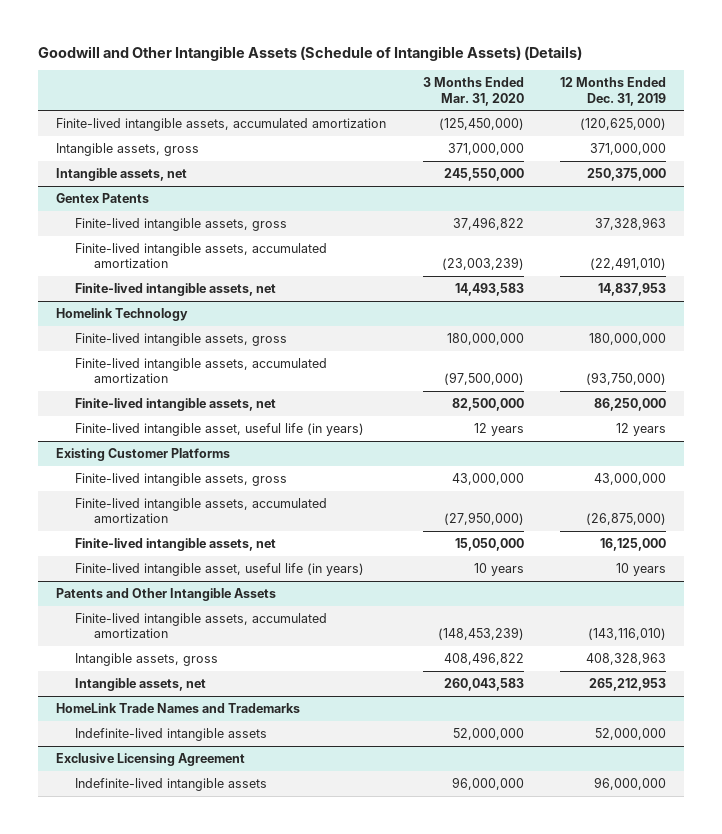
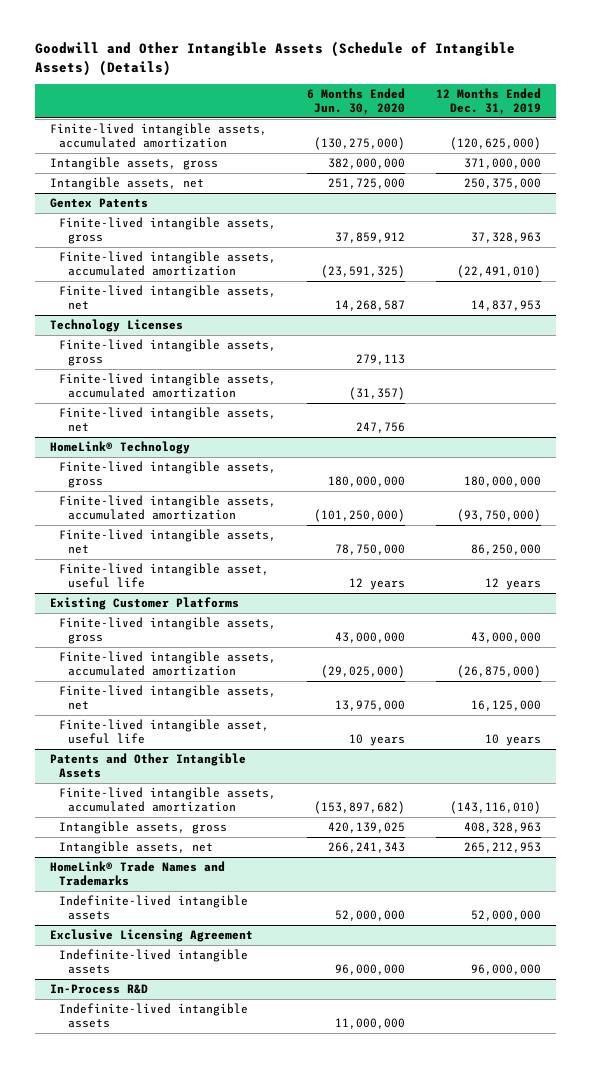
[422,77,524,106] 3 Months Ended Mar. 31, 2020 -> none
none -> [306,87,405,115] 6 Months Ended Jun. 30, 2020
none -> [50,319,184,333] Technology Licenses
none -> [59,339,277,367] Finite-lived intangible assets, gross
none -> [59,373,277,399] Finite-lived intangible assets, accumulated amortization
none -> [59,407,277,433] Finite-lived intangible assets, net
[56,308,189,322] Homelink Technology -> [50,441,191,455] HomeLink® Technology
[75,423,365,437] Finite-lived intangible asset, useful life (in years) -> [59,563,270,589] Finite-lived intangible asset, useful life
[75,563,365,577] Finite-lived intangible asset, useful life (in years) -> [59,719,270,745] Finite-lived intangible asset, useful life
[56,703,301,714] HomeLink Trade Names and Trademarks -> [50,861,226,887] HomeLink® Trade Names and Trademarks
none -> [50,984,149,995] In-Process R&D
none -> [59,1003,249,1029] Indefinite-lived intangible assets

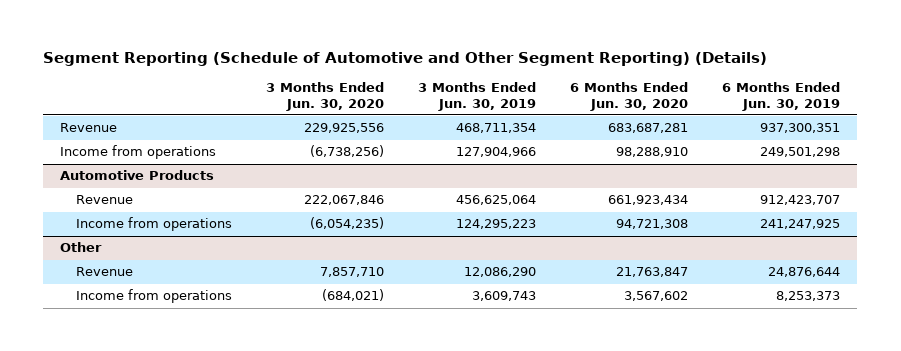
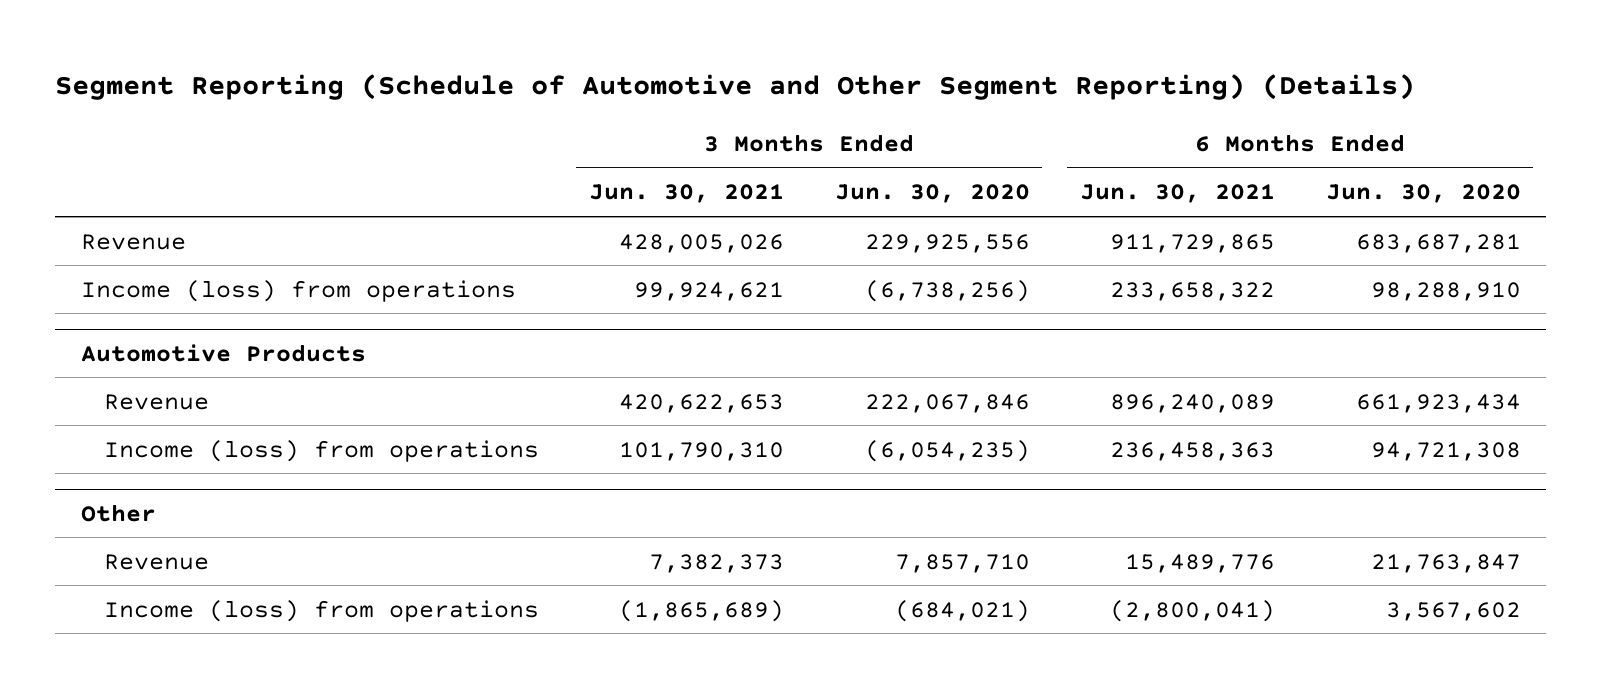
[418,82,537,111] 3 Months Ended Jun. 30, 2019 -> none
[722,82,841,111] 6 Months Ended Jun. 30, 2019 -> none
none -> [589,184,785,204] Jun. 30, 2021
none -> [1080,184,1276,204] Jun. 30, 2021
[60,145,217,160] Income from operations -> [80,279,516,302] Income (loss) from operations
[76,217,233,232] Income from operations -> [103,439,539,462] Income (loss) from operations
[76,289,233,304] Income from operations -> [103,599,539,622] Income (loss) from operations

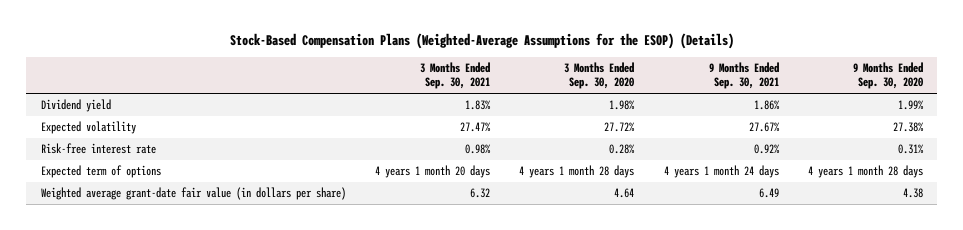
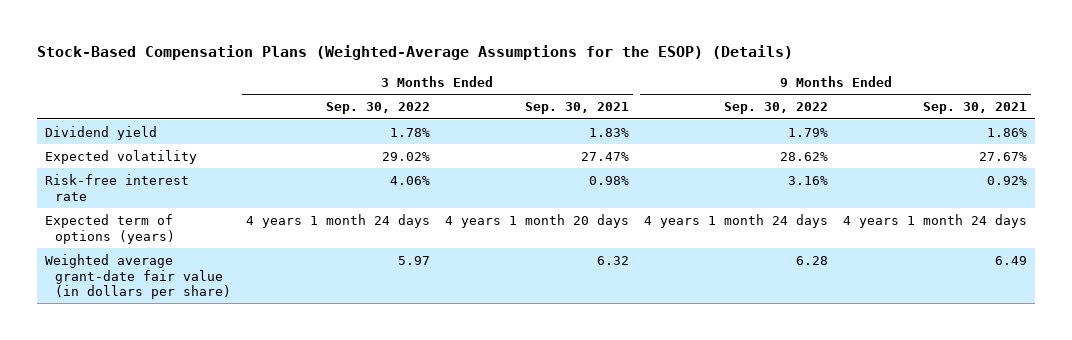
[564,61,635,90] 3 Months Ended Sep. 30, 2020 -> none
[852,61,923,90] 9 Months Ended Sep. 30, 2020 -> none
none -> [325,102,430,115] Sep. 30, 2022
none -> [724,102,829,115] Sep. 30, 2022
[40,165,161,179] Expected term of options -> [44,213,175,244] Expected term of options (years)

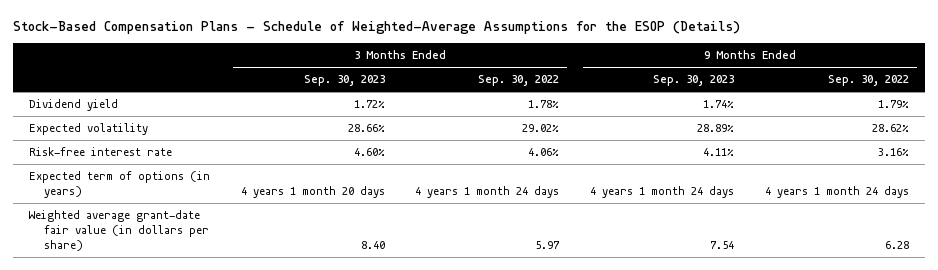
[36,45,793,61] Stock-Based Compensation Plans (Weighted-Average Assumptions for the ESOP) (Details) -> [13,21,741,35] Stock-Based Compensation Plans - Schedule of Weighted-Average Assumptions for the ESOP (Details)
[525,102,630,115] Sep. 30, 2021 -> none
[923,102,1028,115] Sep. 30, 2021 -> none
none -> [303,75,385,87] Sep. 30, 2023
none -> [653,75,735,87] Sep. 30, 2023
[44,213,175,244] Expected term of options (years) -> [28,171,210,198] Expected term of options (in years)

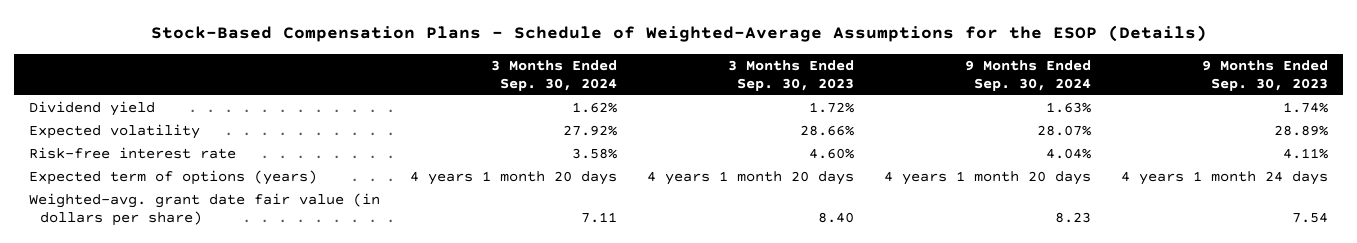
[478,75,560,87] Sep. 30, 2022 -> none
[828,75,910,87] Sep. 30, 2022 -> none
none -> [491,59,618,91] 3 Months Ended Sep. 30, 2024
none -> [965,59,1092,91] 9 Months Ended Sep. 30, 2024
[28,171,210,198] Expected term of options (in years) -> [29,170,318,186] Expected term of options (years)
[28,210,209,251] Weighted average grant-date fair value (in dollars per share) -> [29,193,381,226] Weighted-avg. grant date fair value (in dollars per share)

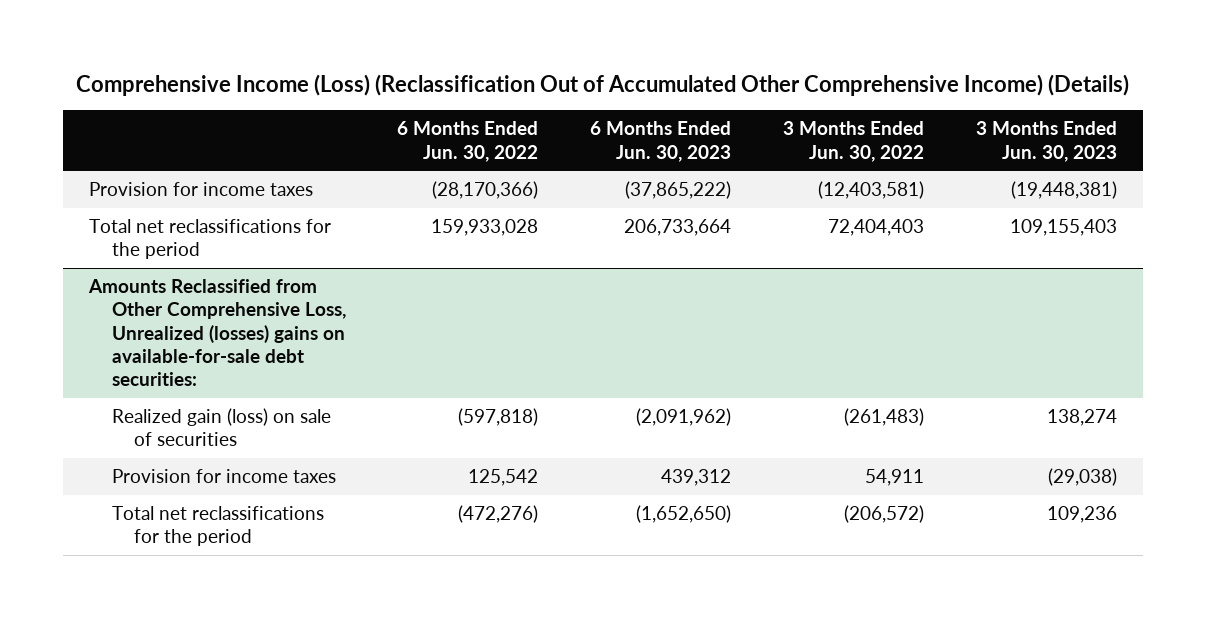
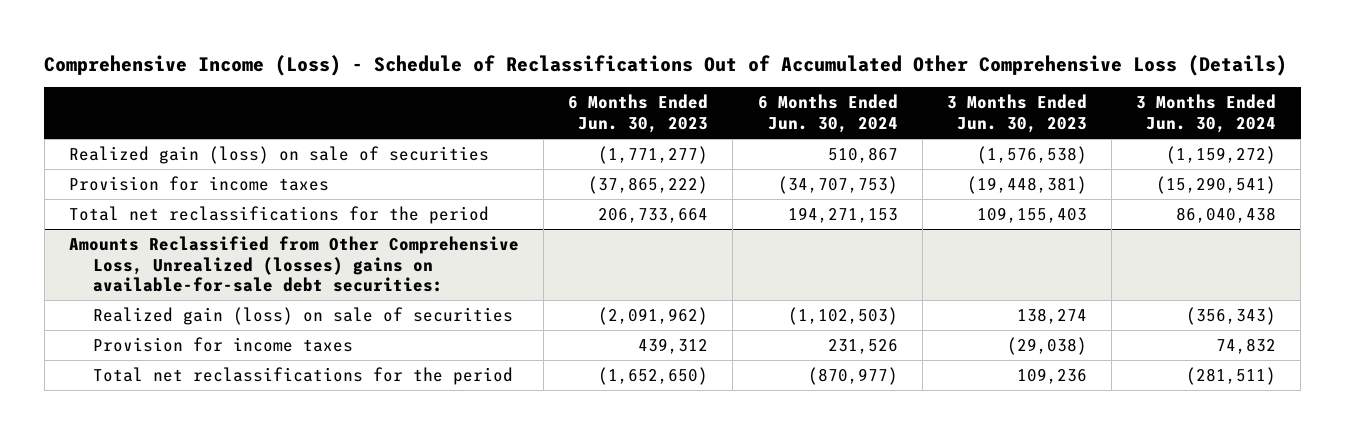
[75,73,1129,96] Comprehensive Income (Loss) (Reclassification Out of Accumulated Other Comprehensive Income) (Details) -> [44,54,1288,76] Comprehensive Income (Loss) - Schedule of Reclassifications Out of Accumulated Other Comprehensive Loss (Details)
[397,121,539,162] 6 Months Ended Jun. 30, 2022 -> none
[783,121,925,162] 3 Months Ended Jun. 30, 2022 -> none
none -> [757,94,898,133] 6 Months Ended Jun. 30, 2024
none -> [1136,94,1277,133] 3 Months Ended Jun. 30, 2024
none -> [68,145,489,164] Realized gain (loss) on sale of securities

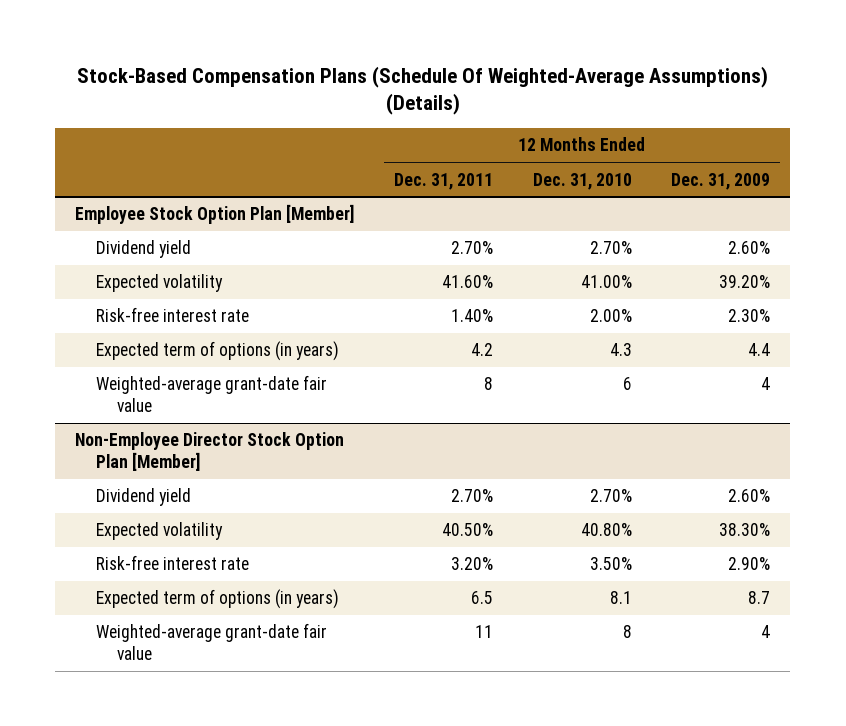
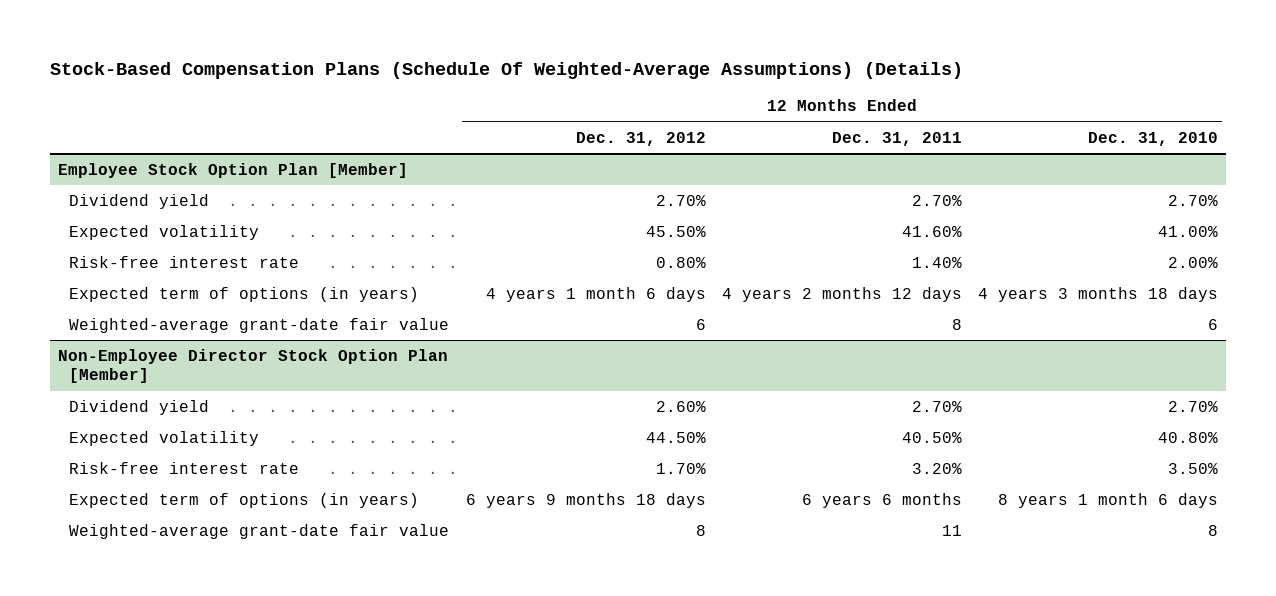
[671,172,771,190] Dec. 31, 2009 -> none
none -> [575,131,706,146] Dec. 31, 2012
[470,343,493,357] 4.2 -> [721,286,962,302] 4 years 2 months 12 days
[609,343,632,357] 4.3 -> [978,286,1219,302] 4 years 3 months 18 days
[470,591,493,605] 6.5 -> [801,492,962,508] 6 years 6 months
[609,591,632,605] 8.1 -> [998,492,1219,508] 8 years 1 month 6 days

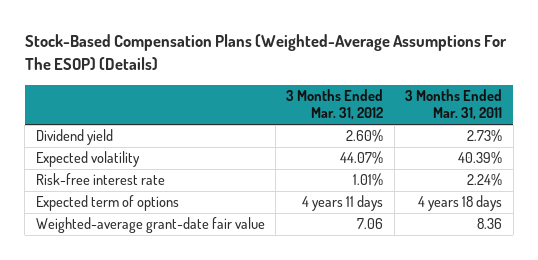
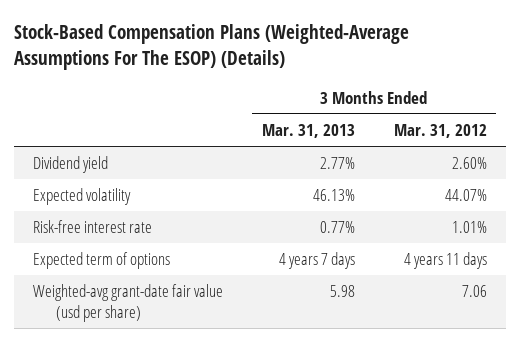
[405,89,503,121] 3 Months Ended Mar. 31, 2011 -> none
none -> [261,123,355,138] Mar. 31, 2013
[35,217,265,234] Weighted-average grant-date fair value -> [32,284,223,322] Weighted-avg grant-date fair value (usd per share)

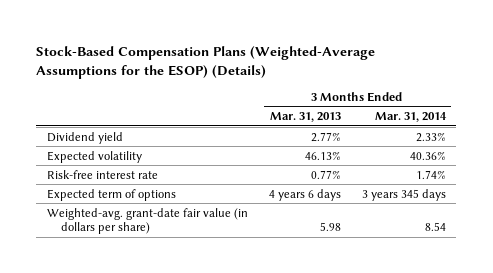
[13,24,409,71] Stock-Based Compensation Plans (Weighted-Average Assumptions For The ESOP) (Details) -> [36,45,376,79] Stock-Based Compensation Plans (Weighted-Average Assumptions for the ESOP) (Details)
[393,123,487,138] Mar. 31, 2012 -> none
none -> [374,112,447,123] Mar. 31, 2014
[278,252,355,270] 4 years 7 days -> [268,188,341,201] 4 years 6 days
[32,284,223,322] Weighted-avg grant-date fair value (usd per share) -> [46,207,248,235] Weighted-avg. grant-date fair value (in dollars per share)

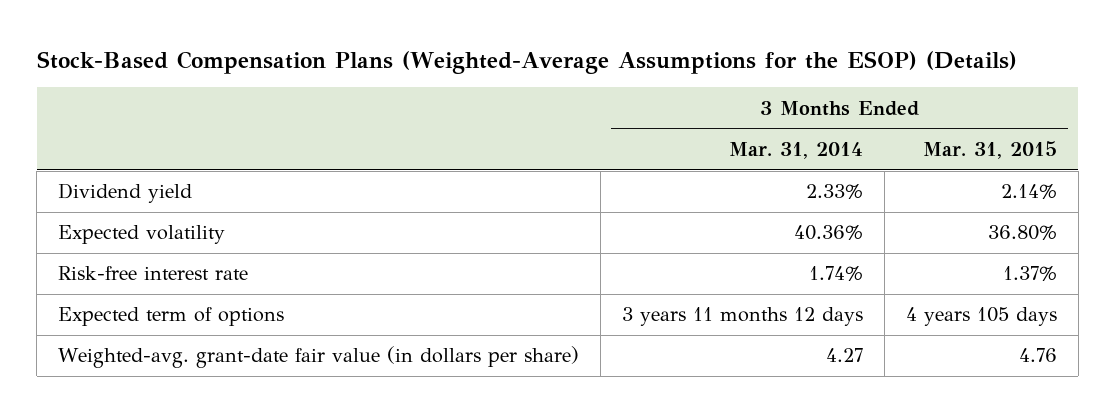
[269,112,341,123] Mar. 31, 2013 -> none
none -> [923,140,1058,159] Mar. 31, 2015
[361,188,446,201] 3 years 345 days -> [622,307,864,327] 3 years 11 months 12 days
[424,222,446,232] 8.54 -> [826,348,864,363] 4.27

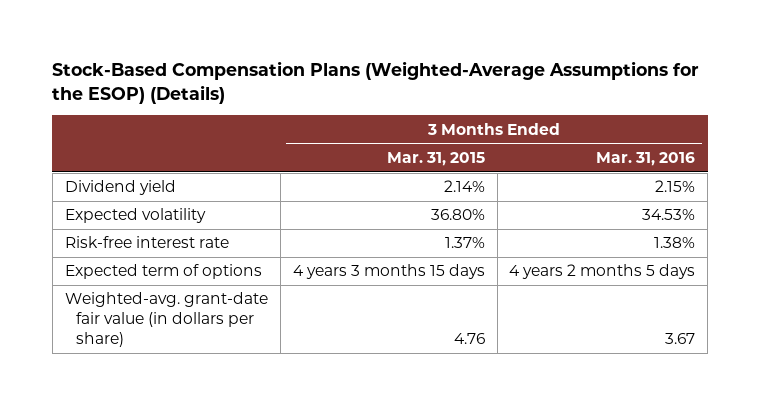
[729,141,864,159] Mar. 31, 2014 -> none
none -> [596,151,696,166] Mar. 31, 2016
[906,307,1058,327] 4 years 105 days -> [292,264,485,280] 4 years 3 months 15 days

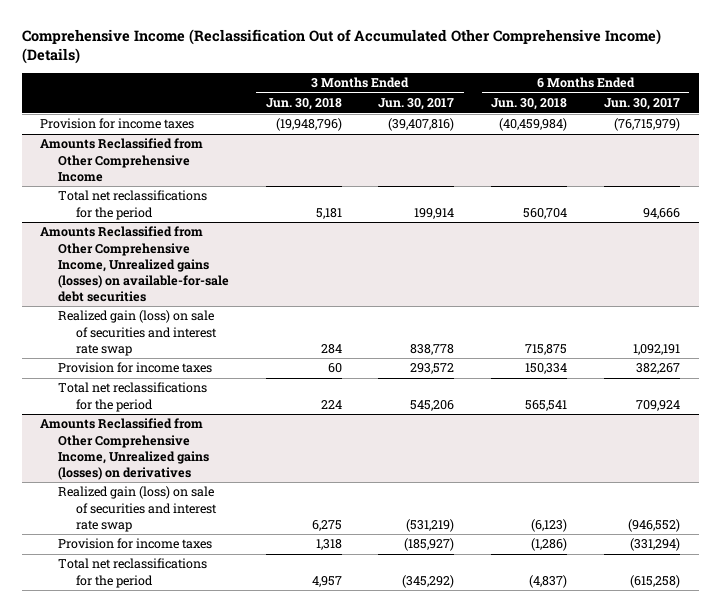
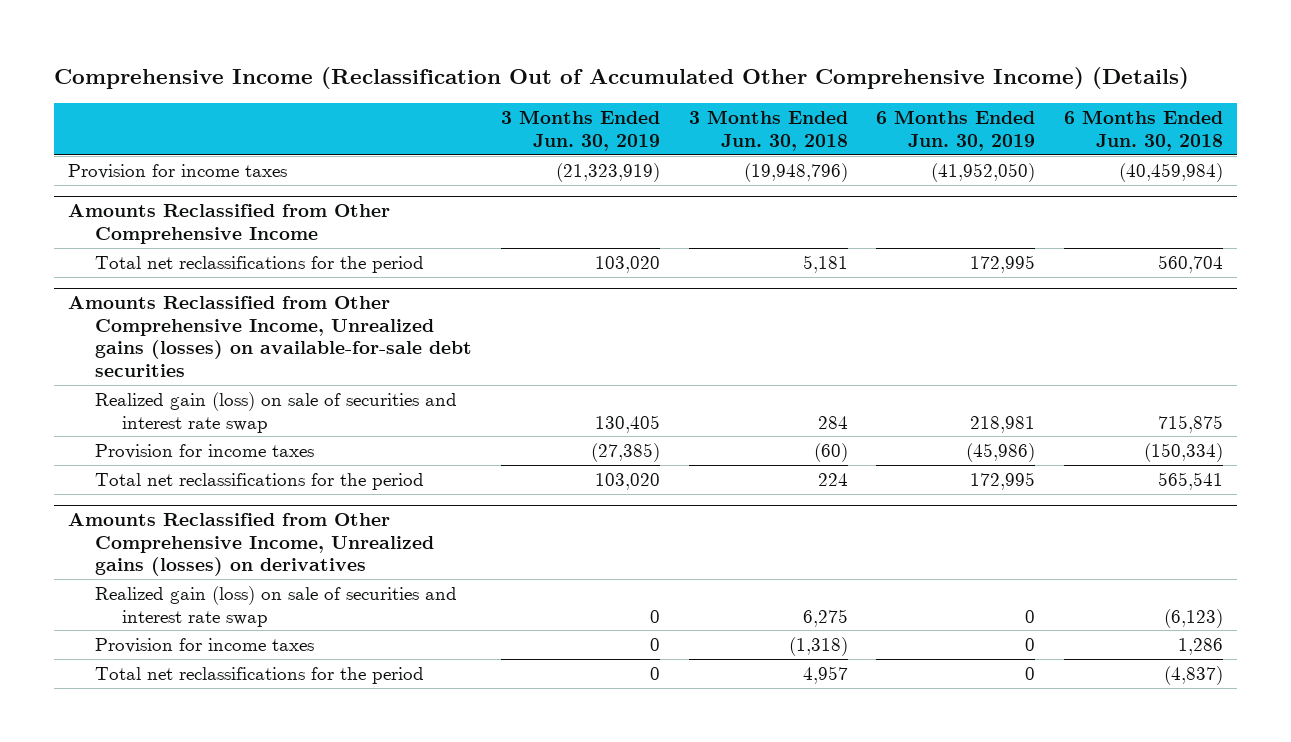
[378,98,455,111] Jun. 30, 2017 -> none
[604,98,681,111] Jun. 30, 2017 -> none
none -> [500,110,660,151] 3 Months Ended Jun. 30, 2019
none -> [876,110,1036,151] 6 Months Ended Jun. 30, 2019
[327,363,342,374] 60 -> [813,443,848,463] (60)
[525,363,568,375] 150,334 -> [1144,443,1224,463] (150,334)
[315,539,342,551] 1,318 -> [788,637,848,657] (1,318)
[531,538,568,552] (1,286) -> [1178,638,1224,656] 1,286

